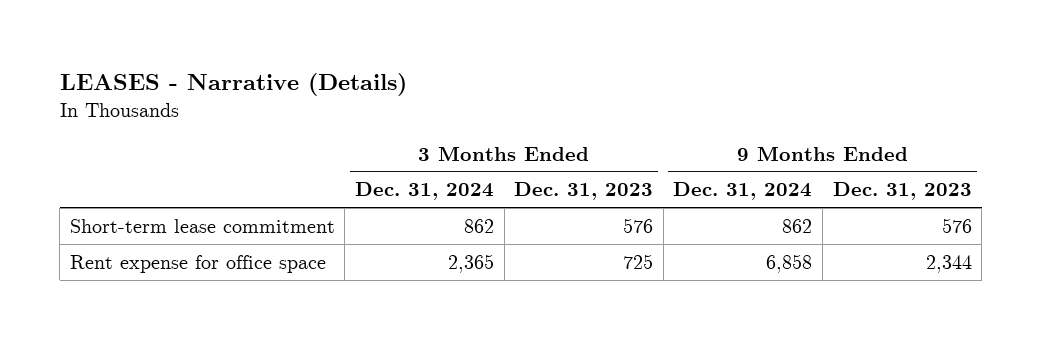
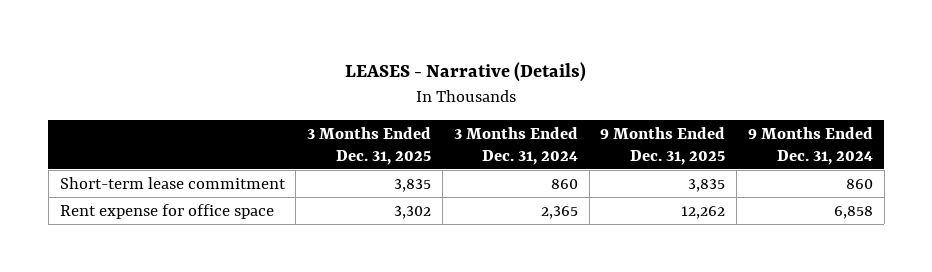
[514,182,654,201] Dec. 31, 2023 -> none
[832,182,972,201] Dec. 31, 2023 -> none
none -> [307,127,432,165] 3 Months Ended Dec. 31, 2025
none -> [600,127,726,165] 9 Months Ended Dec. 31, 2025
[464,218,495,233] 862 -> [550,178,578,189] 860
[782,218,813,233] 862 -> [845,178,873,189] 860

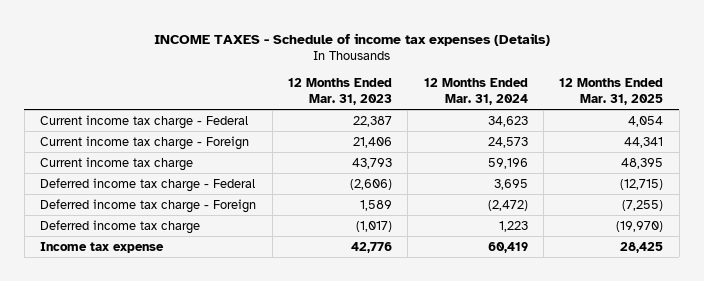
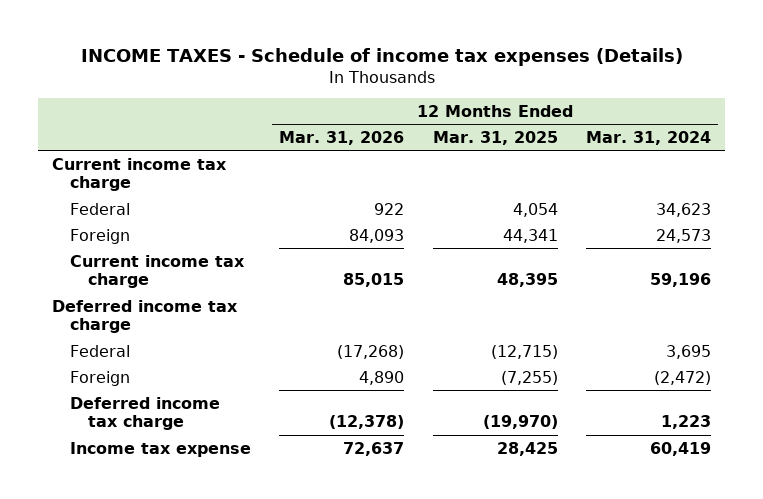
[287,78,392,105] 12 Months Ended Mar. 31, 2023 -> none
none -> [279,131,405,146] Mar. 31, 2026
none -> [52,157,228,192] Current income tax charge
[40,114,249,129] Current income tax charge - Federal -> [70,202,131,215] Federal
[40,135,250,150] Current income tax charge - Foreign -> [70,228,131,244] Foreign
none -> [52,299,239,334] Deferred income tax charge
[40,177,256,192] Deferred income tax charge - Federal -> [70,344,131,357] Federal
[40,198,257,213] Deferred income tax charge - Foreign -> [70,370,131,386] Foreign

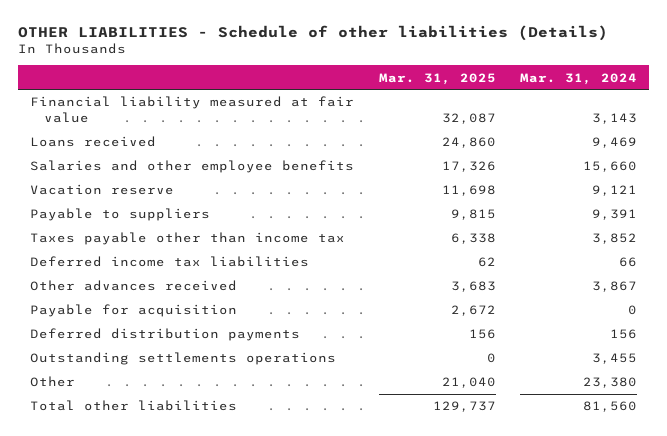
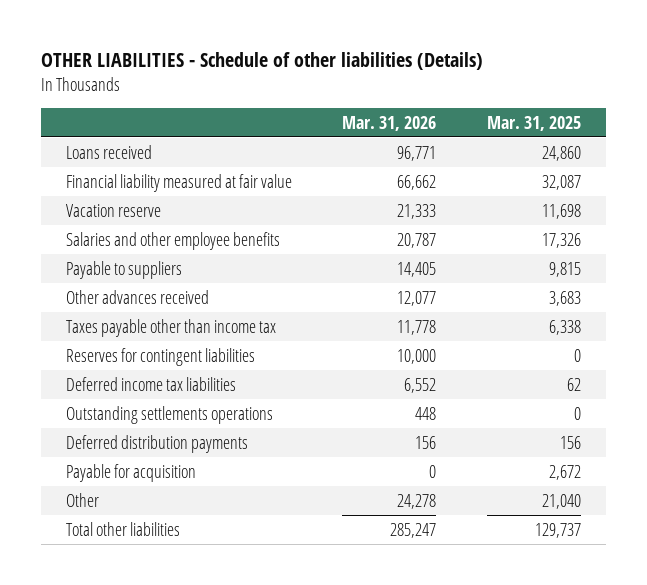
[519,72,637,85] Mar. 31, 2024 -> none
none -> [342,115,437,131] Mar. 31, 2026
[30,96,355,123] Financial liability measured at fair value -> [65,173,292,192] Financial liability measured at fair value
[30,160,355,174] Salaries and other employee benefits -> [65,231,280,250] Salaries and other employee benefits
[30,280,238,292] Other advances received -> [65,289,209,304] Other advances received
none -> [65,347,255,366] Reserves for contingent liabilities
[30,328,301,342] Deferred distribution payments -> [65,434,248,453] Deferred distribution payments
[30,304,238,318] Payable for acquisition -> [65,463,196,482] Payable for acquisition

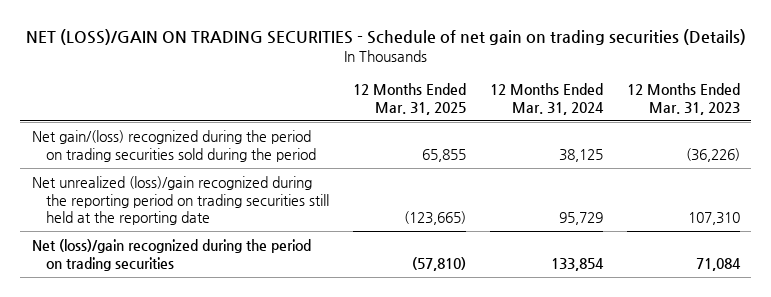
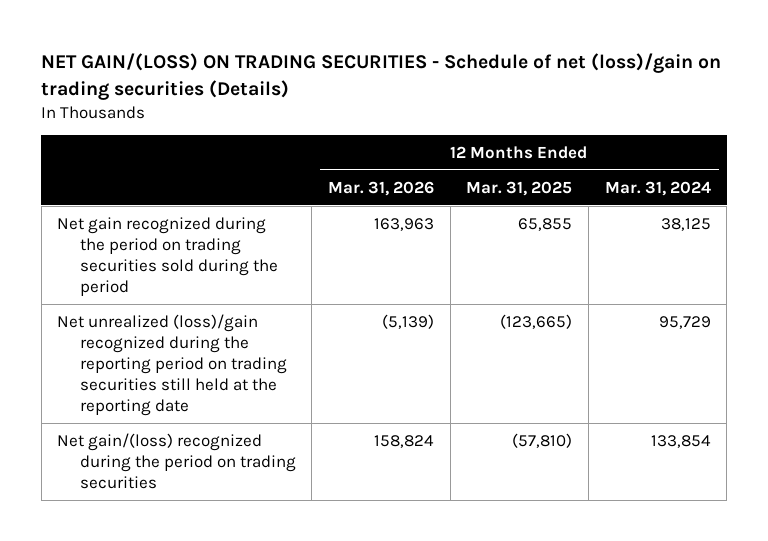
[25,28,746,45] NET (LOSS)/GAIN ON TRADING SECURITIES - Schedule of net gain on trading securities (Details) -> [41,52,722,100] NET GAIN/(LOSS) ON TRADING SECURITIES - Schedule of net (loss)/gain on trading securities (Details)
[626,83,740,115] 12 Months Ended Mar. 31, 2023 -> none
none -> [328,180,435,196] Mar. 31, 2026
[31,130,317,162] Net gain/(loss) recognized during the period on trading securities sold during the period -> [57,216,278,297] Net gain recognized during the period on trading securities sold during the period
[31,239,311,271] Net (loss)/gain recognized during the period on trading securities -> [57,432,296,490] Net gain/(loss) recognized during the period on trading securities

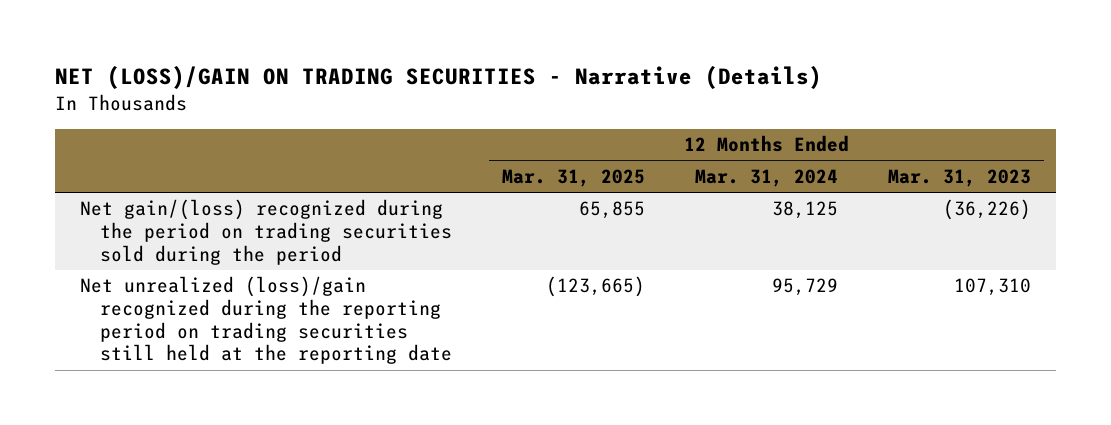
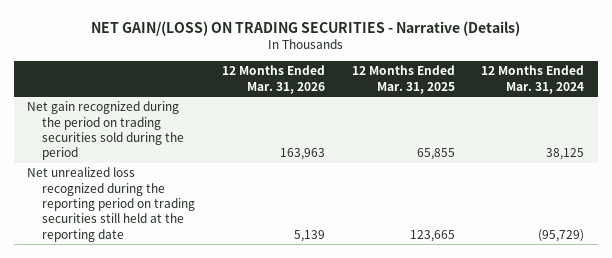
[54,66,822,90] NET (LOSS)/GAIN ON TRADING SECURITIES - Narrative (Details) -> [90,20,520,36] NET GAIN/(LOSS) ON TRADING SECURITIES - Narrative (Details)
[888,168,1032,187] Mar. 31, 2023 -> none
none -> [222,65,326,94] 12 Months Ended Mar. 31, 2026
[80,199,452,265] Net gain/(loss) recognized during the period on trading securities sold during the period -> [27,101,185,161] Net gain recognized during the period on trading securities sold during the period
[80,276,452,365] Net unrealized (loss)/gain recognized during the reporting period on trading securities still held at the reporting date -> [27,167,196,242] Net unrealized loss recognized during the reporting period on trading securities still held at the reporting date
[545,276,645,298] (123,665) -> [409,229,455,242] 123,665
[772,278,839,297] 95,729 -> [538,228,585,242] (95,729)

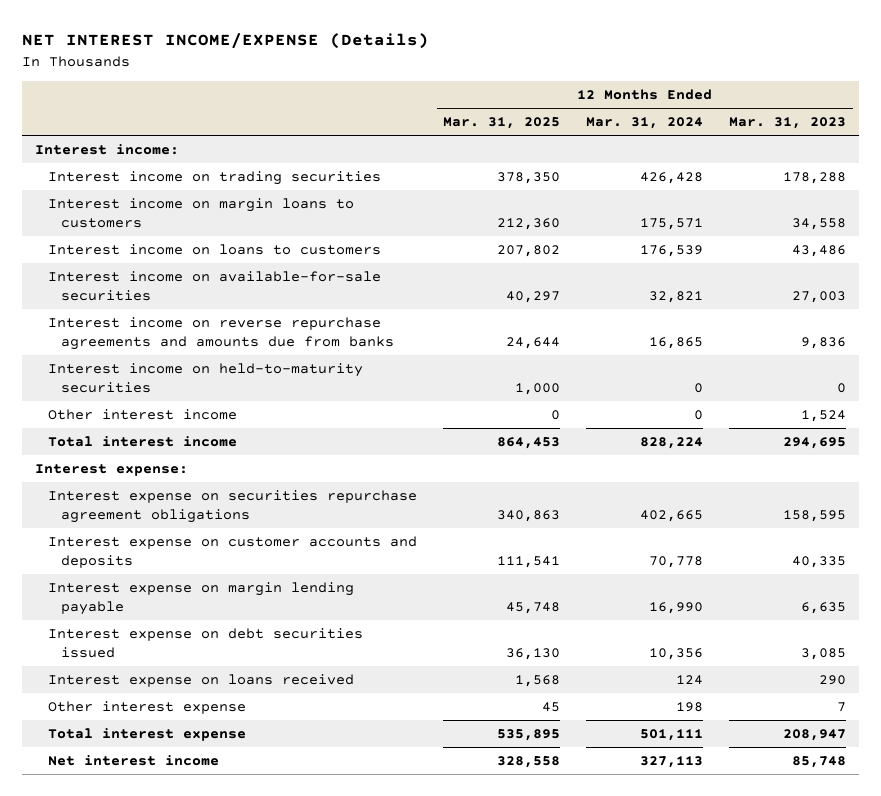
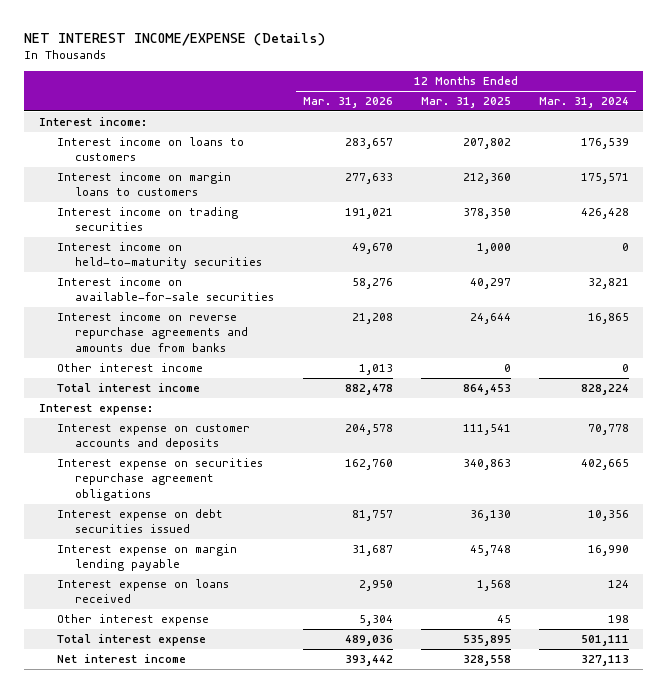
[729,117,847,130] Mar. 31, 2023 -> none
none -> [302,97,393,109] Mar. 31, 2026
[48,198,355,228] Interest income on margin loans to customers -> [56,172,231,197] Interest income on margin loans to customers
[48,171,382,186] Interest income on trading securities -> [56,207,238,232] Interest income on trading securities
[48,363,364,393] Interest income on held-to-maturity securities -> [56,242,263,270] Interest income on held-to-maturity securities
[48,490,418,523] Interest expense on securities repurchase agreement obligations -> [56,458,263,501] Interest expense on securities repurchase agreement obligations
[48,582,355,615] Interest expense on margin lending payable -> [56,544,237,572] Interest expense on margin lending payable

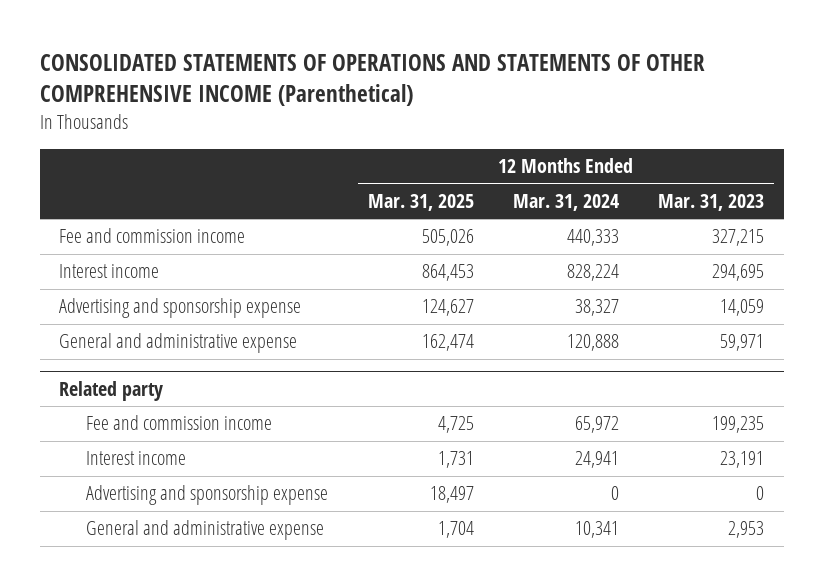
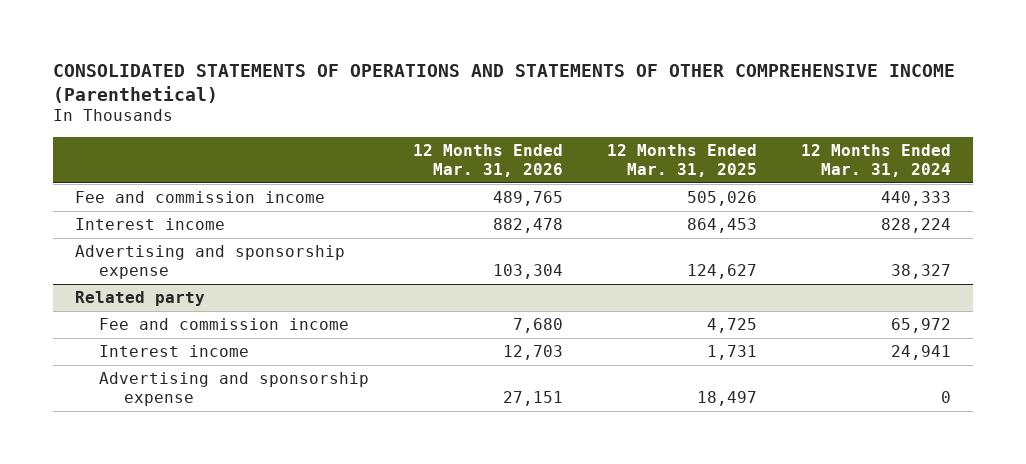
[658,194,765,212] Mar. 31, 2023 -> none
none -> [413,144,564,177] 12 Months Ended Mar. 31, 2026
[59,333,298,354] General and administrative expense -> none
[86,520,325,541] General and administrative expense -> none

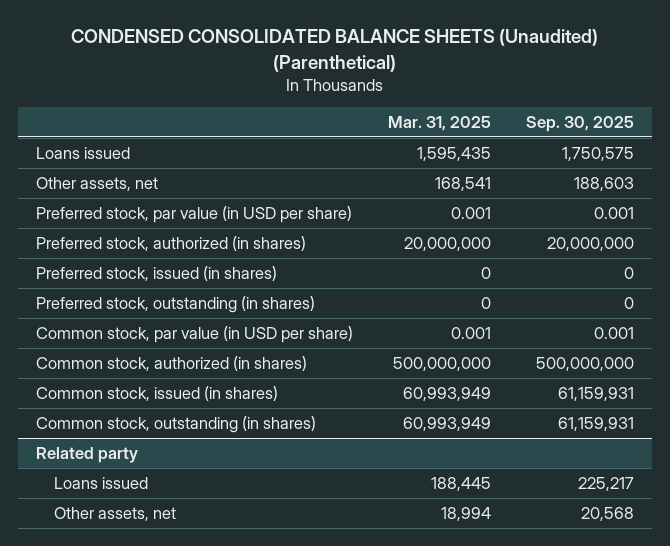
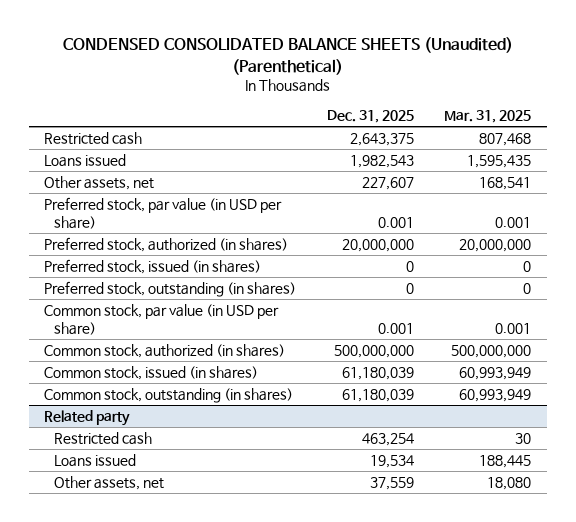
[526,115,635,132] Sep. 30, 2025 -> none
none -> [326,110,414,124] Dec. 31, 2025
none -> [44,132,143,146] Restricted cash
none -> [54,432,153,446] Restricted cash
[440,506,491,521] 18,994 -> [487,477,532,491] 18,080

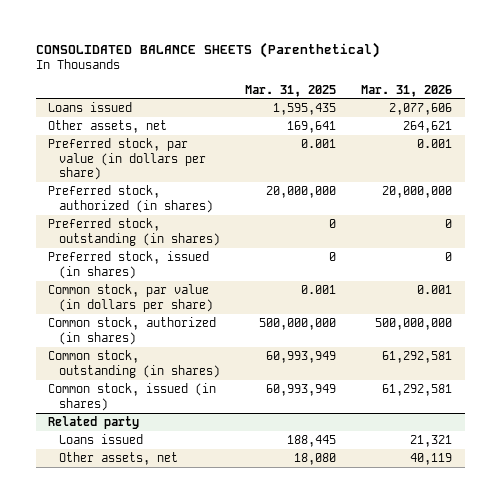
[62,37,513,75] CONDENSED CONSOLIDATED BALANCE SHEETS (Unaudited) (Parenthetical) -> [35,41,380,58] CONSOLIDATED BALANCE SHEETS (Parenthetical)
[326,110,414,124] Dec. 31, 2025 -> none
none -> [360,84,452,97] Mar. 31, 2026
[44,132,143,146] Restricted cash -> none
[479,177,532,191] 168,541 -> [286,120,336,133] 169,641
[44,197,283,230] Preferred stock, par value (in USD per share) -> [48,137,206,181] Preferred stock, par value (in dollars per share)
[44,259,262,275] Preferred stock, issued (in shares) -> [48,250,210,279] Preferred stock, issued (in shares)
[44,304,280,336] Common stock, par value (in USD per share) -> [48,283,213,312] Common stock, par value (in dollars per share)
[44,366,259,381] Common stock, issued (in shares) -> [48,382,217,411] Common stock, issued (in shares)
[54,432,153,446] Restricted cash -> none

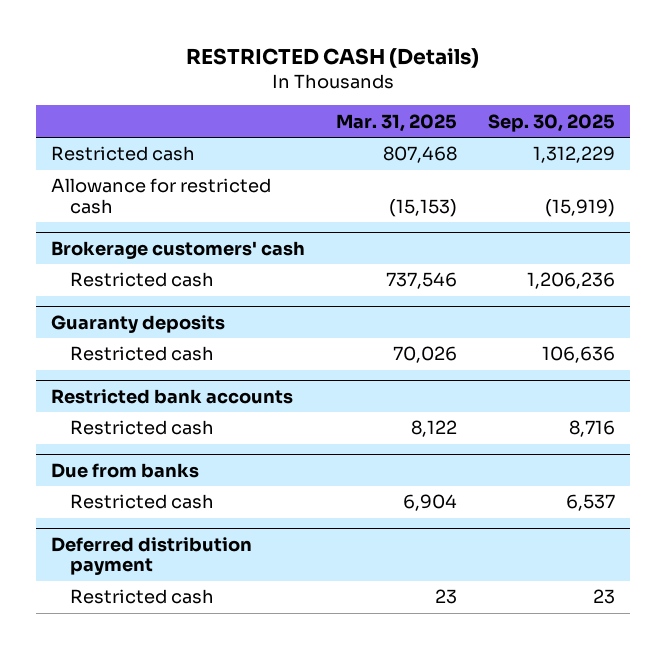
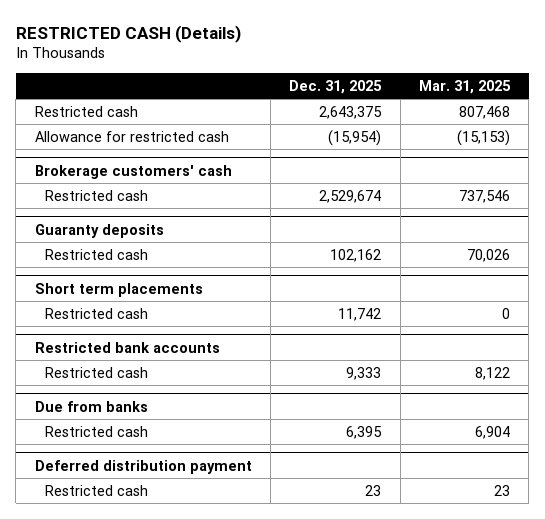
[487,113,615,132] Sep. 30, 2025 -> none
none -> [289,79,383,94] Dec. 31, 2025
none -> [34,282,203,297] Short term placements
none -> [45,307,149,319] Restricted cash

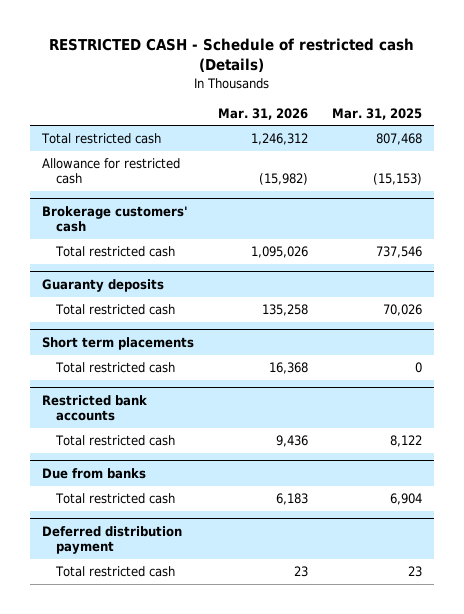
[15,24,241,43] RESTRICTED CASH (Details) -> [49,38,415,73] RESTRICTED CASH - Schedule of restricted cash (Details)
[289,79,383,94] Dec. 31, 2025 -> none
none -> [218,107,309,120] Mar. 31, 2026
[34,105,138,117] Restricted cash -> [41,133,162,145] Total restricted cash
[45,189,149,201] Restricted cash -> [55,246,176,258] Total restricted cash
[45,248,149,260] Restricted cash -> [55,304,176,316] Total restricted cash
[45,307,149,319] Restricted cash -> [55,362,176,374] Total restricted cash
[45,366,149,378] Restricted cash -> [55,435,176,447] Total restricted cash
[45,425,149,437] Restricted cash -> [55,493,176,505] Total restricted cash
[45,484,149,496] Restricted cash -> [55,566,176,578] Total restricted cash

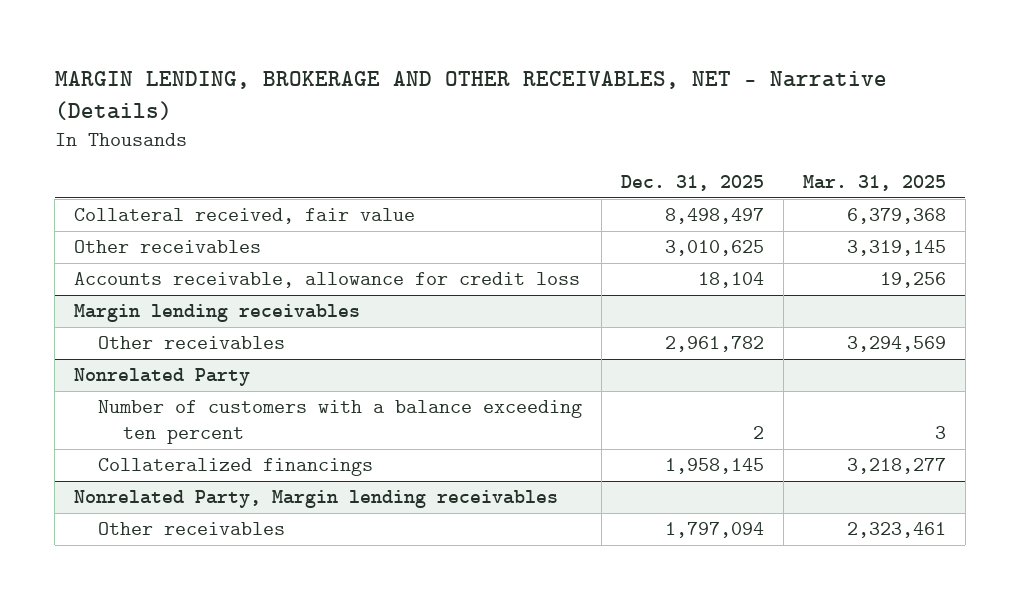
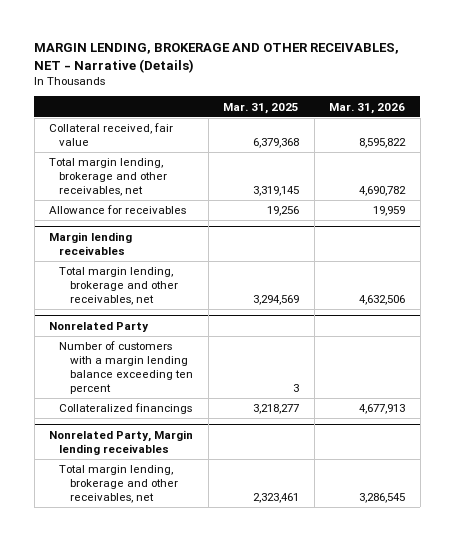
[621,175,765,192] Dec. 31, 2025 -> none
none -> [329,102,406,114] Mar. 31, 2026
[74,240,262,254] Other receivables -> [49,158,168,197] Total margin lending, brokerage and other receivables, net
[74,272,581,289] Accounts receivable, allowance for credit loss -> [49,205,187,215] Allowance for receivables
[98,336,286,350] Other receivables -> [59,267,178,306] Total margin lending, brokerage and other receivables, net
[98,400,583,445] Number of customers with a balance exceeding ten percent -> [59,341,193,395] Number of customers with a margin lending balance exceeding ten percent
[98,522,286,536] Other receivables -> [59,465,178,504] Total margin lending, brokerage and other receivables, net

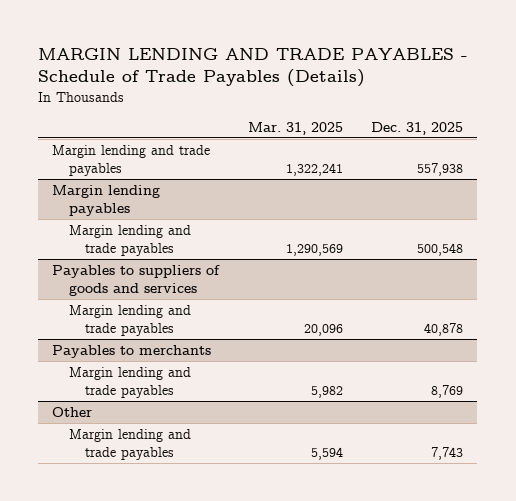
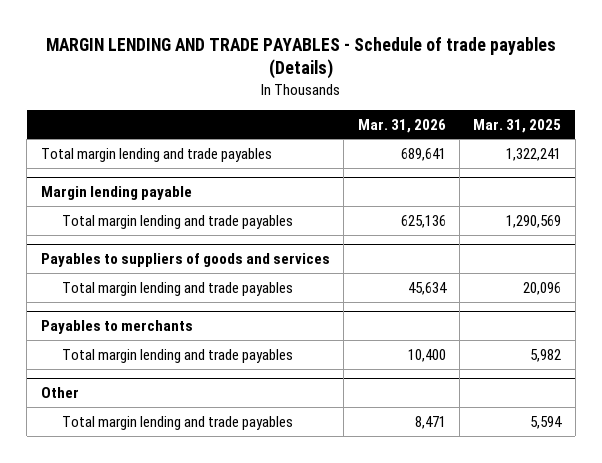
[38,48,469,88] MARGIN LENDING AND TRADE PAYABLES - Schedule of Trade Payables (Details) -> [46,36,557,80] MARGIN LENDING AND TRADE PAYABLES - Schedule of trade payables (Details)
[371,121,464,135] Dec. 31, 2025 -> none
none -> [357,118,446,133] Mar. 31, 2026
[52,144,211,177] Margin lending and trade payables -> [40,147,272,162] Total margin lending and trade payables
[52,184,161,217] Margin lending payables -> [40,185,192,200] Margin lending payable
[68,224,191,257] Margin lending and trade payables -> [61,214,293,229] Total margin lending and trade payables
[68,304,191,337] Margin lending and trade payables -> [61,281,293,296] Total margin lending and trade payables
[68,366,191,399] Margin lending and trade payables -> [61,348,293,363] Total margin lending and trade payables
[68,428,191,461] Margin lending and trade payables -> [61,415,293,430] Total margin lending and trade payables

